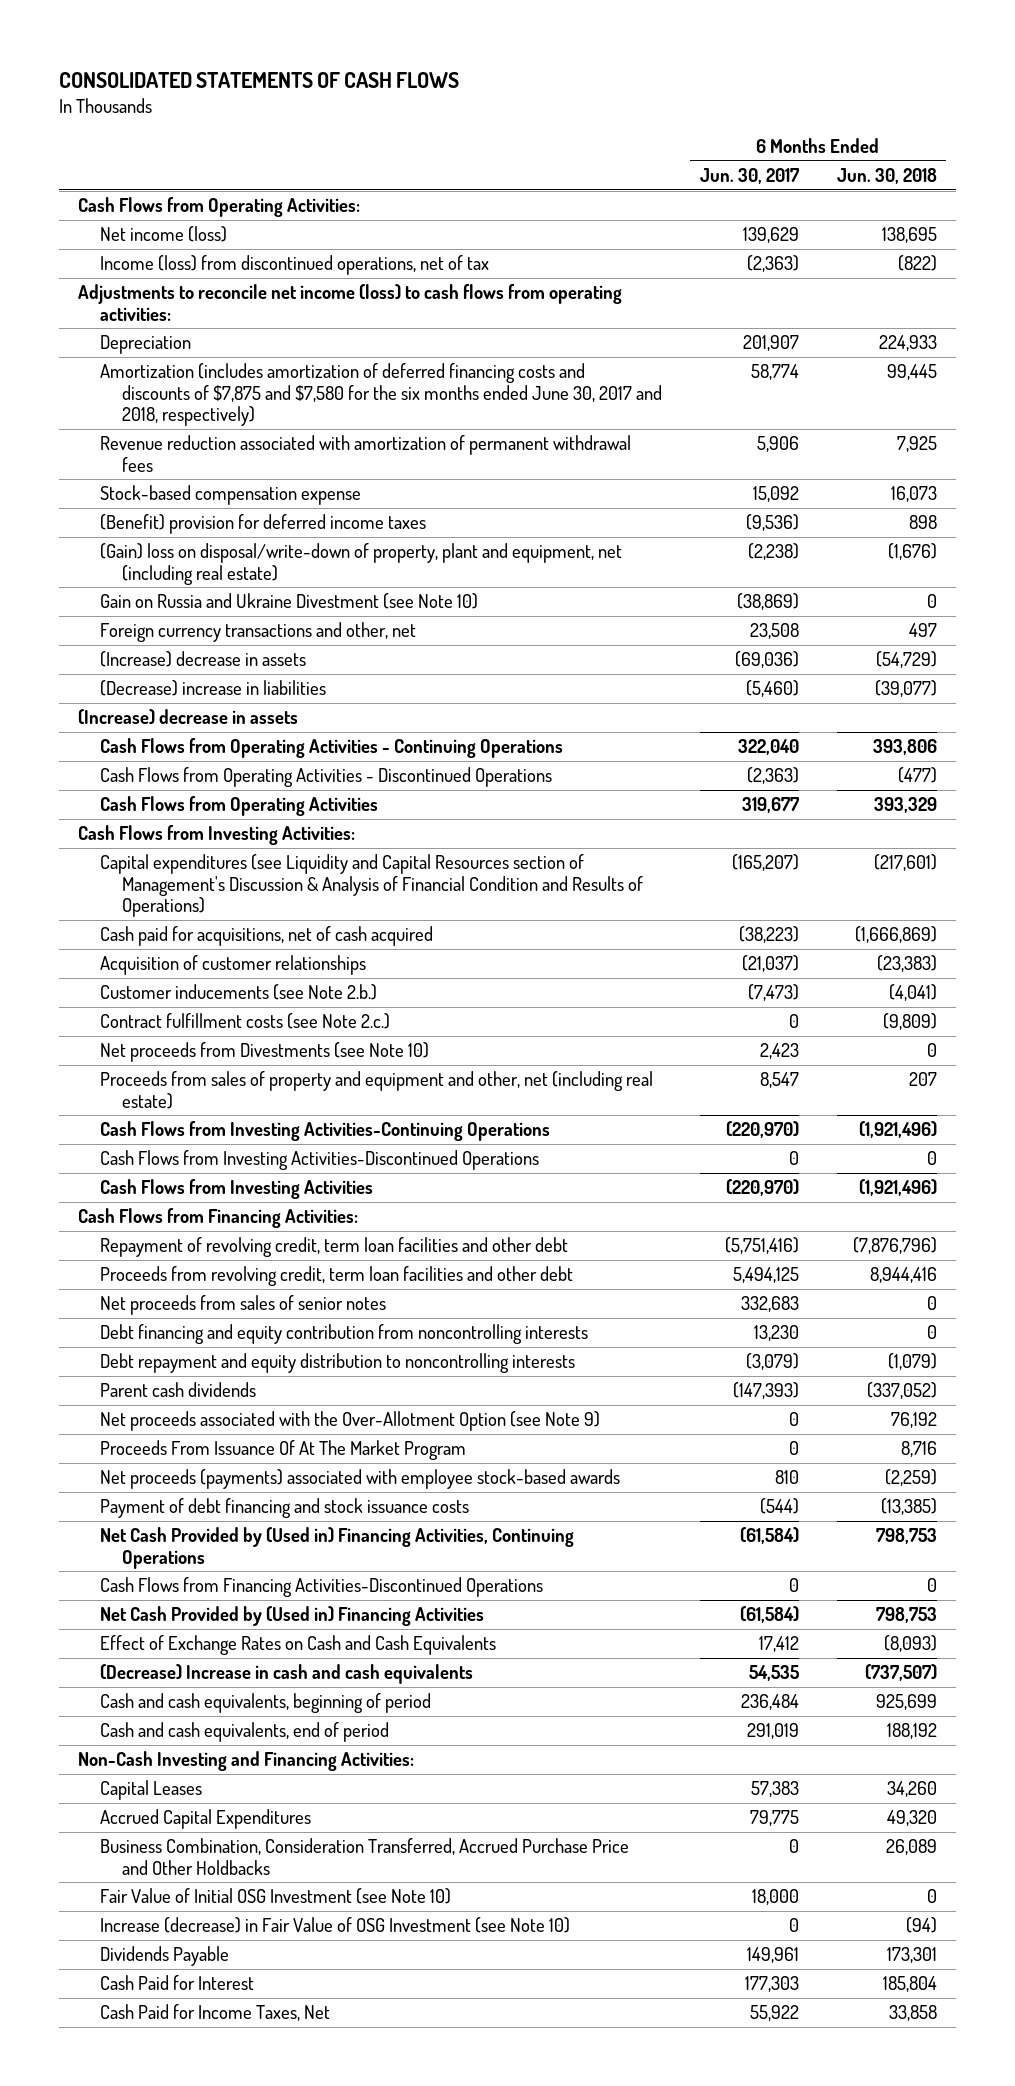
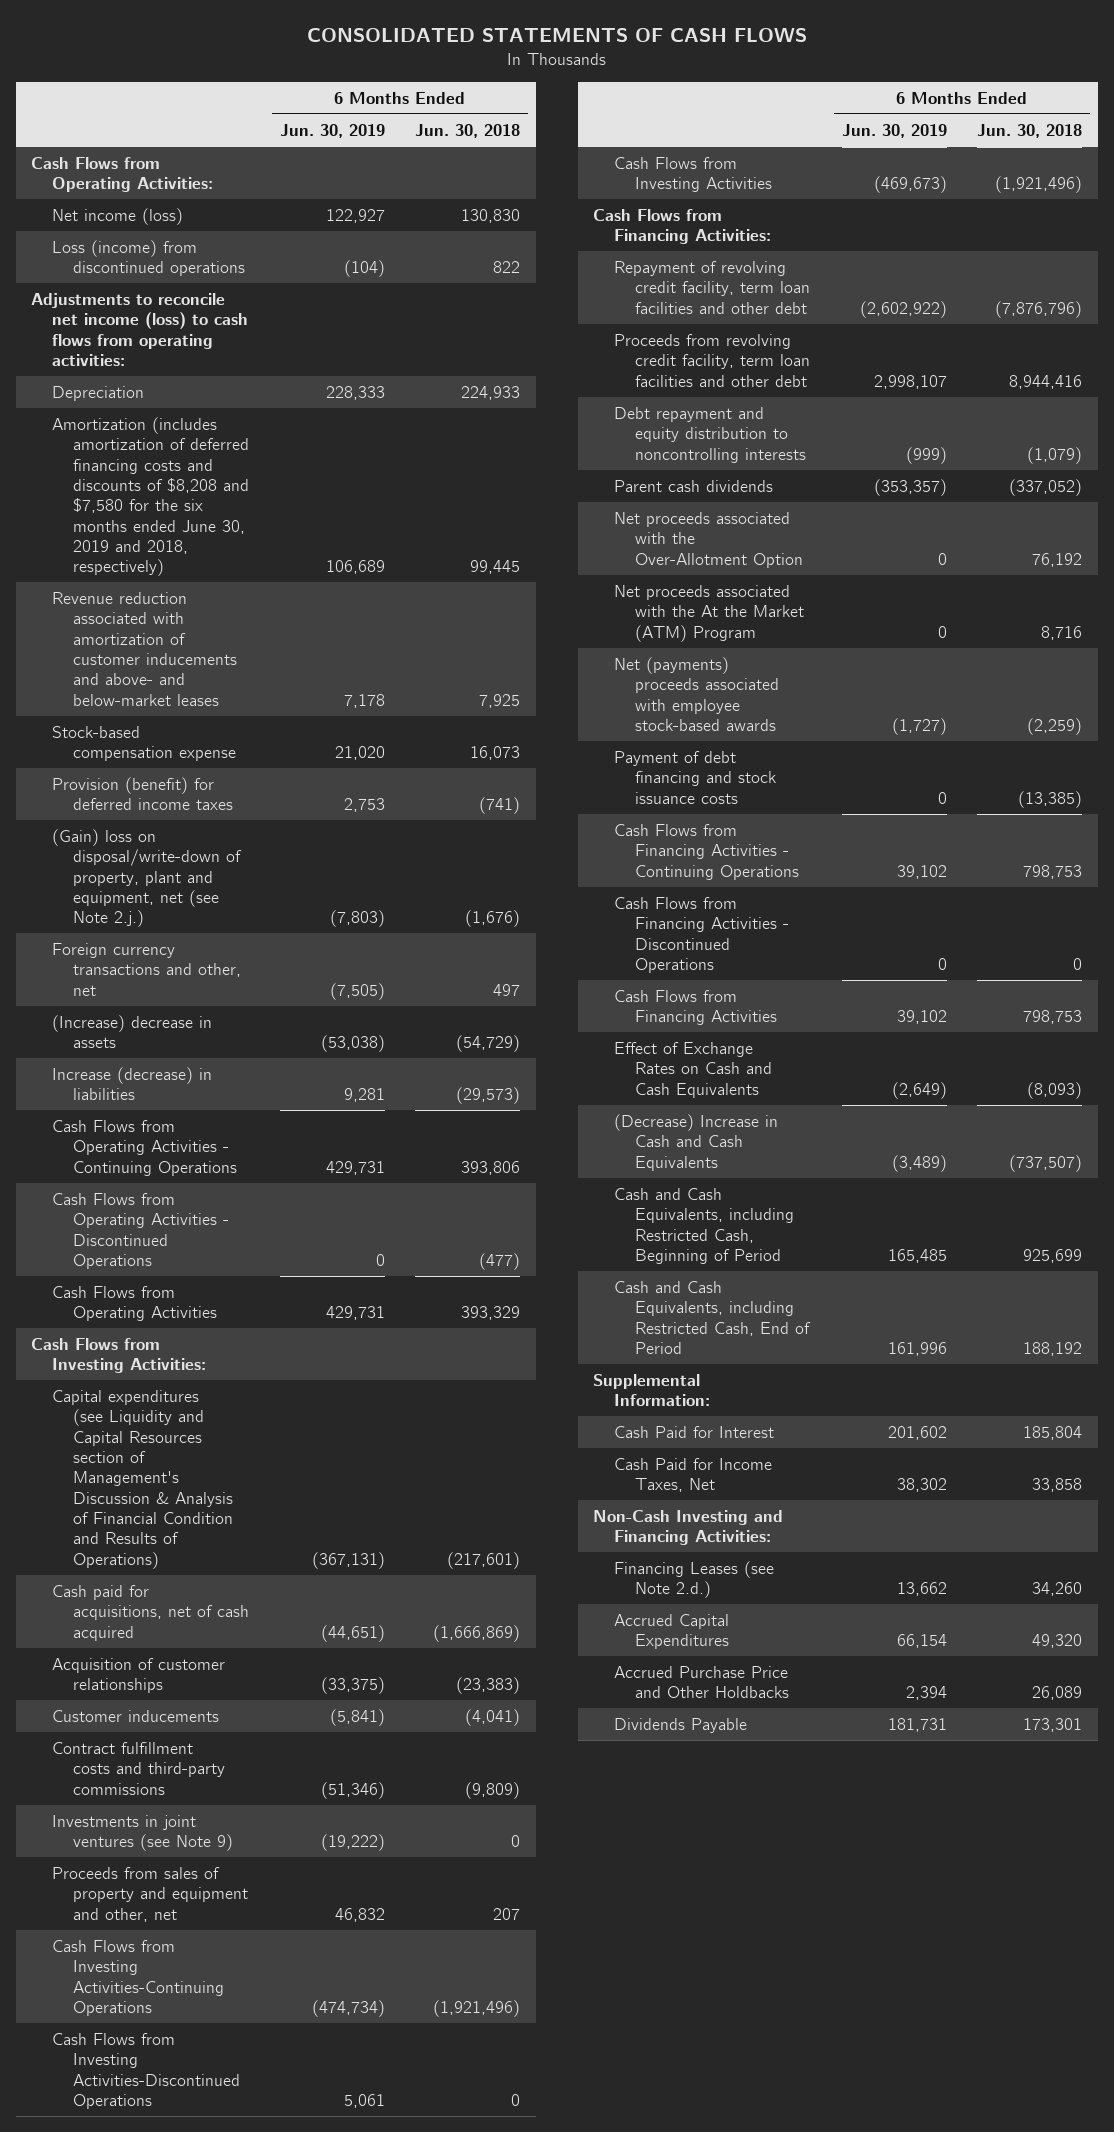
[699,167,799,184] Jun. 30, 2017 -> none
none -> [279,123,385,138] Jun. 30, 2019
[881,227,937,244] 138,695 -> [461,208,521,223] 130,830
[99,255,489,276] Income (loss) from discontinued operations, net of tax -> [52,239,246,277] Loss (income) from discontinued operations
[897,255,937,272] (822) -> [493,261,521,274] 822
[99,363,662,427] Amortization (includes amortization of deferred financing costs and discounts of $7,875 and $7,580 for the six months ended June 30, 2017 and 2018, respectively) -> [52,416,250,577] Amortization (includes amortization of deferred financing costs and discounts of $8,208 and $7,580 for the six months ended June 30, 2019 and 2018, respectively)
[99,435,631,472] Revenue reduction associated with amortization of permanent withdrawal fees -> [52,591,238,706] Revenue reduction associated with amortization of customer inducements and above- and below-market leases
[99,593,478,610] Gain on Russia and Ukraine Divestment (see Note 10) -> none
[99,514,426,535] (Benefit) provision for deferred income taxes -> [52,776,234,811] Provision (benefit) for deferred income taxes
[908,515,937,530] 898 -> [479,797,521,815] (741)
[99,543,622,585] (Gain) loss on disposal/write-down of property, plant and equipment, net (including real estate) -> [52,828,243,928] (Gain) loss on disposal/write-down of property, plant and equipment, net (see Note 2.j.)
[77,709,298,726] (Increase) decrease in assets -> none
[99,680,326,697] (Decrease) increase in liabilities -> [52,1066,213,1101] Increase (decrease) in liabilities
[874,680,937,698] (39,077) -> [456,1087,521,1105] (29,573)
[99,1042,429,1063] Net proceeds from Divestments (see Note 10) -> none
[99,984,377,1001] Customer inducements (see Note 2.b.) -> [52,1709,220,1722] Customer inducements
[99,1013,390,1030] Contract fulfillment costs (see Note 2.c.) -> [52,1741,226,1795] Contract fulfillment costs and third-party commissions
none -> [52,1814,234,1852] Investments in joint ventures (see Note 9)
[99,1071,653,1109] Proceeds from sales of property and equipment and other, net (including real estate) -> [52,1866,249,1922] Proceeds from sales of property and equipment and other, net
[99,1295,386,1316] Net proceeds from sales of senior notes -> none
[99,1324,588,1345] Debt financing and equity contribution from noncontrolling interests -> none
[99,1237,568,1258] Repayment of revolving credit, term loan facilities and other debt -> [614,260,811,314] Repayment of revolving credit facility, term loan facilities and other debt
[99,1266,573,1287] Proceeds from revolving credit, term loan facilities and other debt -> [614,333,811,387] Proceeds from revolving credit facility, term loan facilities and other debt
[99,1411,600,1432] Net proceeds associated with the Over-Allotment Option (see Note 9) -> [614,511,804,568] Net proceeds associated with the Over-Allotment Option
[99,1440,466,1461] Proceeds From Issuance Of At The Market Program -> [614,584,805,642] Net proceeds associated with the At the Market (ATM) Program
[99,1469,620,1490] Net proceeds (payments) associated with employee stock-based awards -> [614,656,780,731] Net (payments) proceeds associated with employee stock-based awards
[99,1527,574,1569] Net Cash Provided by (Used in) Financing Activities, Continuing Operations -> [614,823,800,880] Cash Flows from Financing Activities - Continuing Operations
[99,1577,543,1598] Cash Flows from Financing Activities-Discontinued Operations -> [614,896,790,973] Cash Flows from Financing Activities - Discontinued Operations
[99,1606,484,1627] Net Cash Provided by (Used in) Financing Activities -> [614,989,778,1026] Cash Flows from Financing Activities
[99,1664,473,1685] (Decrease) Increase in cash and cash equivalents -> [614,1113,779,1171] (Decrease) Increase in Cash and Cash Equivalents
[99,1693,431,1714] Cash and cash equivalents, beginning of period -> [614,1187,795,1264] Cash and Cash Equivalents, including Restricted Cash, Beginning of Period
[99,1722,389,1743] Cash and cash equivalents, end of period -> [614,1280,812,1354] Cash and Cash Equivalents, including Restricted Cash, End of Period
none -> [593,1373,711,1407] Supplemental Information:
[99,1975,254,1991] Cash Paid for Interest -> [614,1425,775,1438] Cash Paid for Interest
[99,2004,330,2022] Cash Paid for Income Taxes, Net -> [614,1457,773,1493] Cash Paid for Income Taxes, Net
[99,1780,202,1801] Capital Leases -> [614,1560,775,1599] Financing Leases (see Note 2.d.)
[99,1888,451,1905] Fair Value of Initial OSG Investment (see Note 10) -> none
[99,1917,570,1934] Increase (decrease) in Fair Value of OSG Investment (see Note 10) -> none
[99,1838,629,1875] Business Combination, Consideration Transferred, Accrued Purchase Price and Other Holdbacks -> [614,1665,790,1699] Accrued Purchase Price and Other Holdbacks

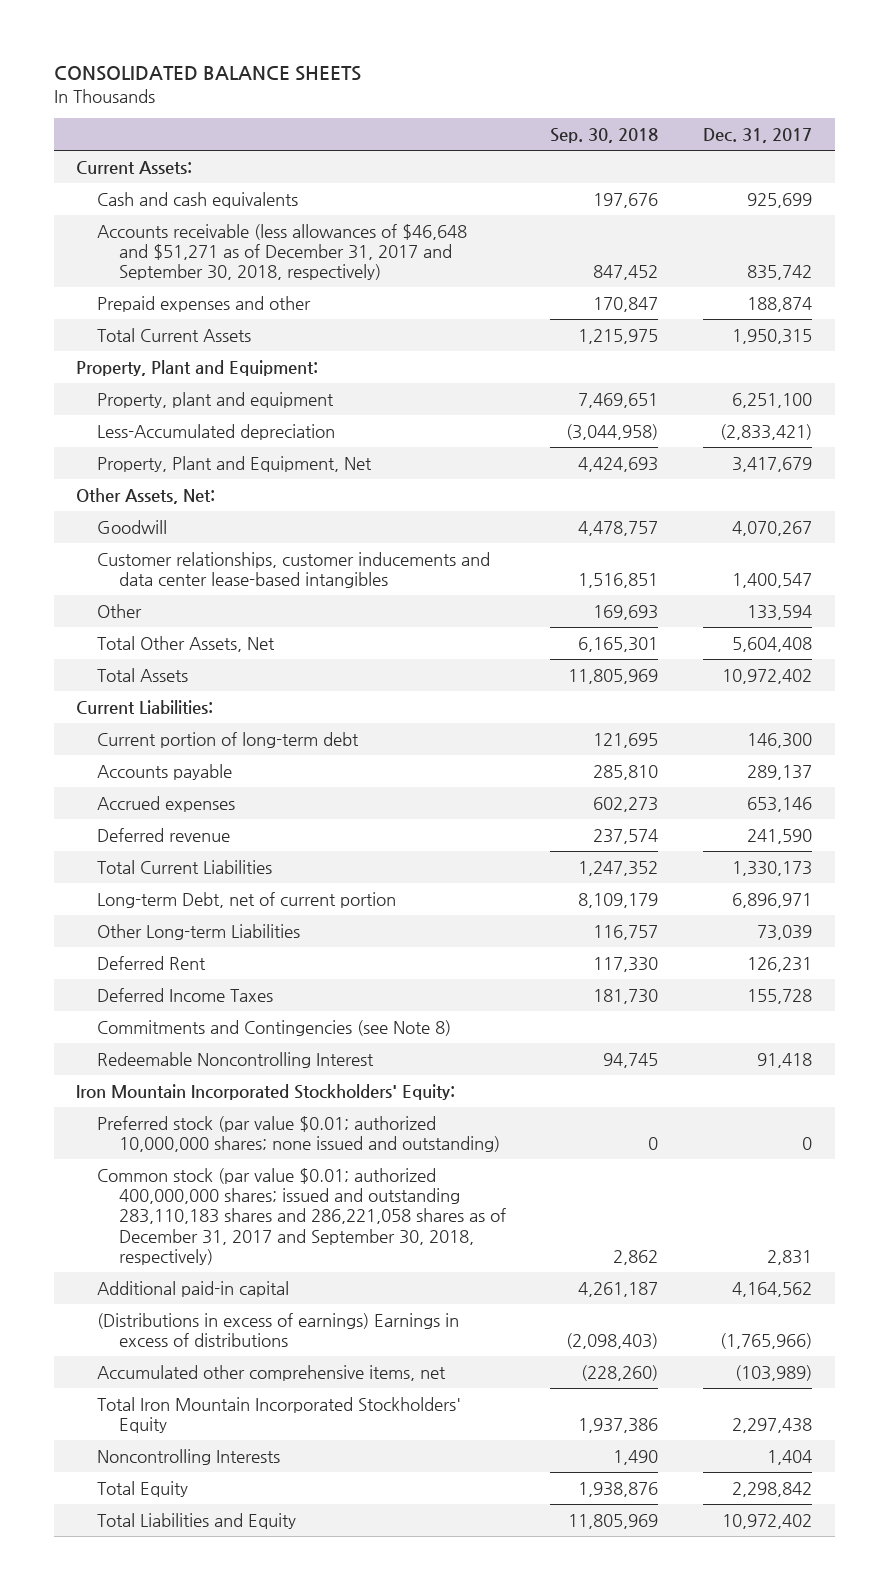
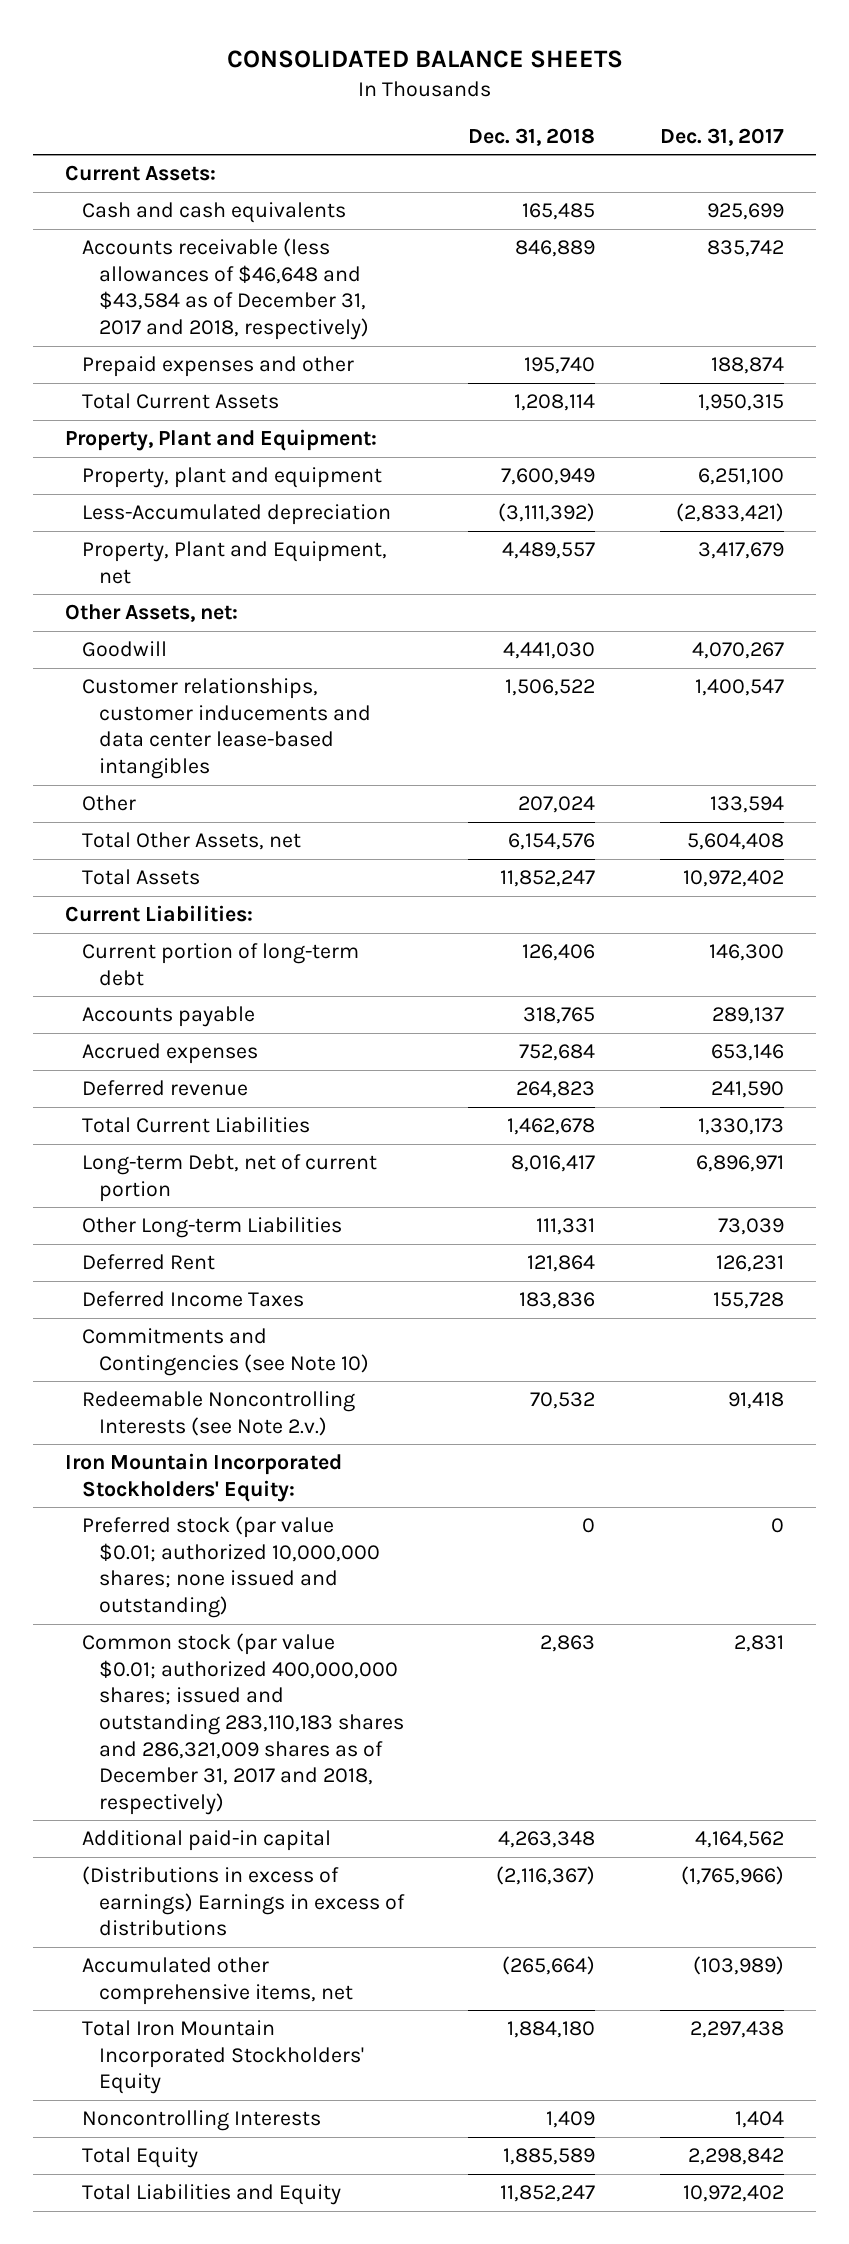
[550,128,659,144] Sep. 30, 2018 -> none
none -> [468,127,596,146] Dec. 31, 2018
[97,223,468,281] Accounts receivable (less allowances of $46,648 and $51,271 as of December 31, 2017 and September 30, 2018, respectively) -> [82,238,369,340] Accounts receivable (less allowances of $46,648 and $43,584 as of December 31, 2017 and 2018, respectively)
[97,455,373,472] Property, Plant and Equipment, Net -> [82,541,388,584] Property, Plant and Equipment, net
[76,487,216,504] Other Assets, Net: -> [65,604,239,623] Other Assets, net:
[97,635,276,652] Total Other Assets, Net -> [82,832,302,851] Total Other Assets, net
[97,1019,452,1036] Commitments and Contingencies (see Note 8) -> [82,1328,369,1376] Commitments and Contingencies (see Note 10)
[97,1051,375,1068] Redeemable Noncontrolling Interest -> [82,1391,356,1436] Redeemable Noncontrolling Interests (see Note 2.v.)
[97,1167,506,1266] Common stock (par value $0.01; authorized 400,000,000 shares; issued and outstanding 283,110,183 shares and 286,221,058 shares as of December 31, 2017 and September 30, 2018, respectively) -> [82,1633,404,1815] Common stock (par value $0.01; authorized 400,000,000 shares; issued and outstanding 283,110,183 shares and 286,321,009 shares as of December 31, 2017 and 2018, respectively)

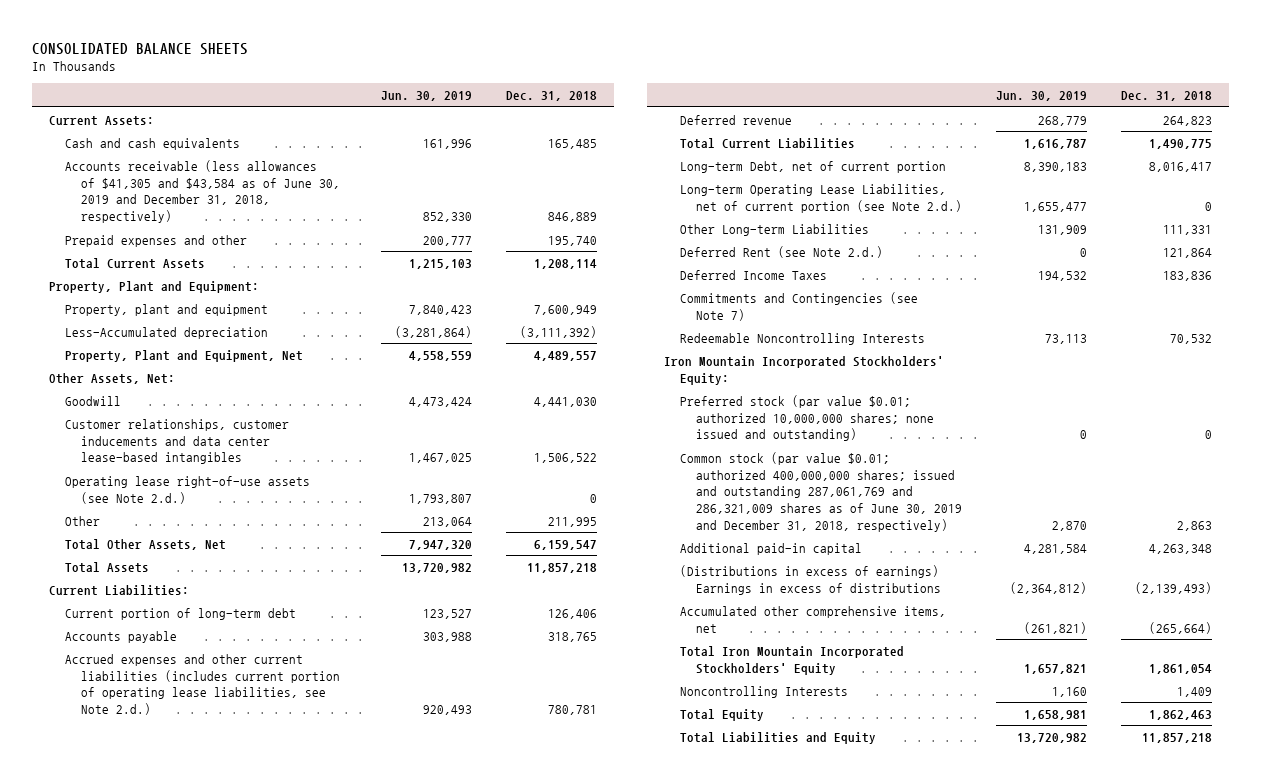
[660,127,785,146] Dec. 31, 2017 -> none
none -> [381,91,473,102] Jun. 30, 2019
[82,238,369,340] Accounts receivable (less allowances of $46,648 and $43,584 as of December 31, 2017 and 2018, respectively) -> [65,159,341,224] Accounts receivable (less allowances of $41,305 and $43,584 as of June 30, 2019 and December 31, 2018, respectively)
[82,541,388,584] Property, Plant and Equipment, net -> [65,349,304,362] Property, Plant and Equipment, Net
[65,604,239,623] Other Assets, net: -> [49,372,176,384] Other Assets, Net:
none -> [65,475,311,504] Operating lease right-of-use assets (see Note 2.d.)
[518,796,596,814] 207,024 -> [548,516,598,527] 211,995
[82,832,302,851] Total Other Assets, net -> [65,538,227,550] Total Other Assets, Net
[508,833,596,851] 6,154,576 -> [534,539,598,550] 6,159,547
[500,870,596,888] 11,852,247 -> [527,562,598,573] 11,857,218
[82,1043,259,1065] Accrued expenses -> none
none -> [65,653,341,716] Accrued expenses and other current liabilities (includes current portion of operating lease liabilities, see Note 2.d.)
[507,1118,596,1136] 1,462,678 -> [1149,138,1213,149] 1,490,775
none -> [680,183,963,213] Long-term Operating Lease Liabilities, net of current portion (see Note 2.d.)
[82,1254,216,1271] Deferred Rent -> [680,245,884,258] Deferred Rent (see Note 2.d.)
[82,1328,369,1376] Commitments and Contingencies (see Note 10) -> [680,291,919,321] Commitments and Contingencies (see Note 7)
[82,1391,356,1436] Redeemable Noncontrolling Interests (see Note 2.v.) -> [680,332,926,345] Redeemable Noncontrolling Interests
[82,1633,404,1815] Common stock (par value $0.01; authorized 400,000,000 shares; issued and outstanding 283,110,183 shares and 286,321,009 shares as of December 31, 2017 and 2018, respectively) -> [680,451,963,532] Common stock (par value $0.01; authorized 400,000,000 shares; issued and outstanding 287,061,769 and 286,321,009 shares as of June 30, 2019 and December 31, 2018, respectively)
[496,1866,596,1886] (2,116,367) -> [1135,581,1213,594] (2,139,493)
[507,2021,596,2039] 1,884,180 -> [1149,663,1213,674] 1,861,054
[503,2148,596,2166] 1,885,589 -> [1149,709,1213,720] 1,862,463
[500,2185,596,2203] 11,852,247 -> [1142,732,1213,743] 11,857,218

